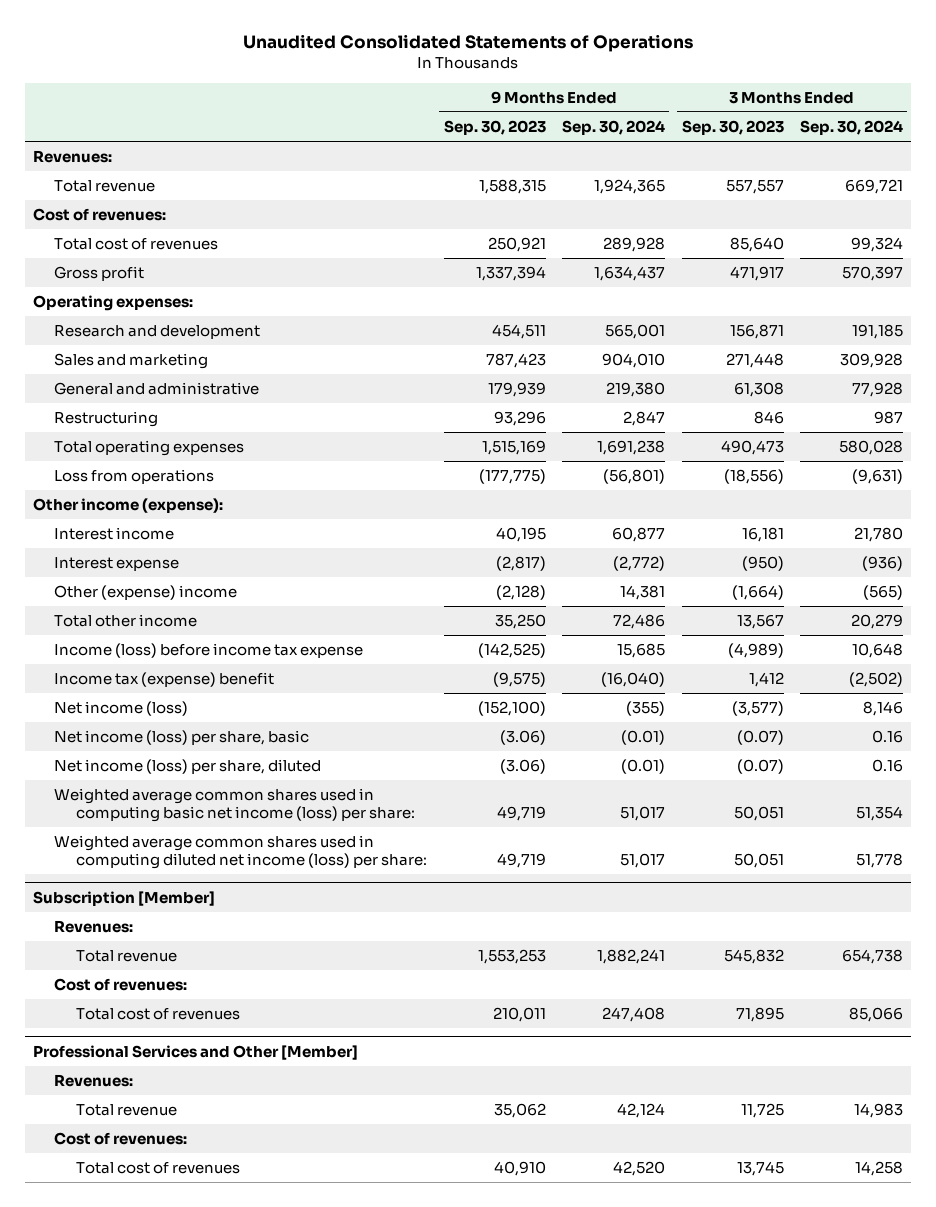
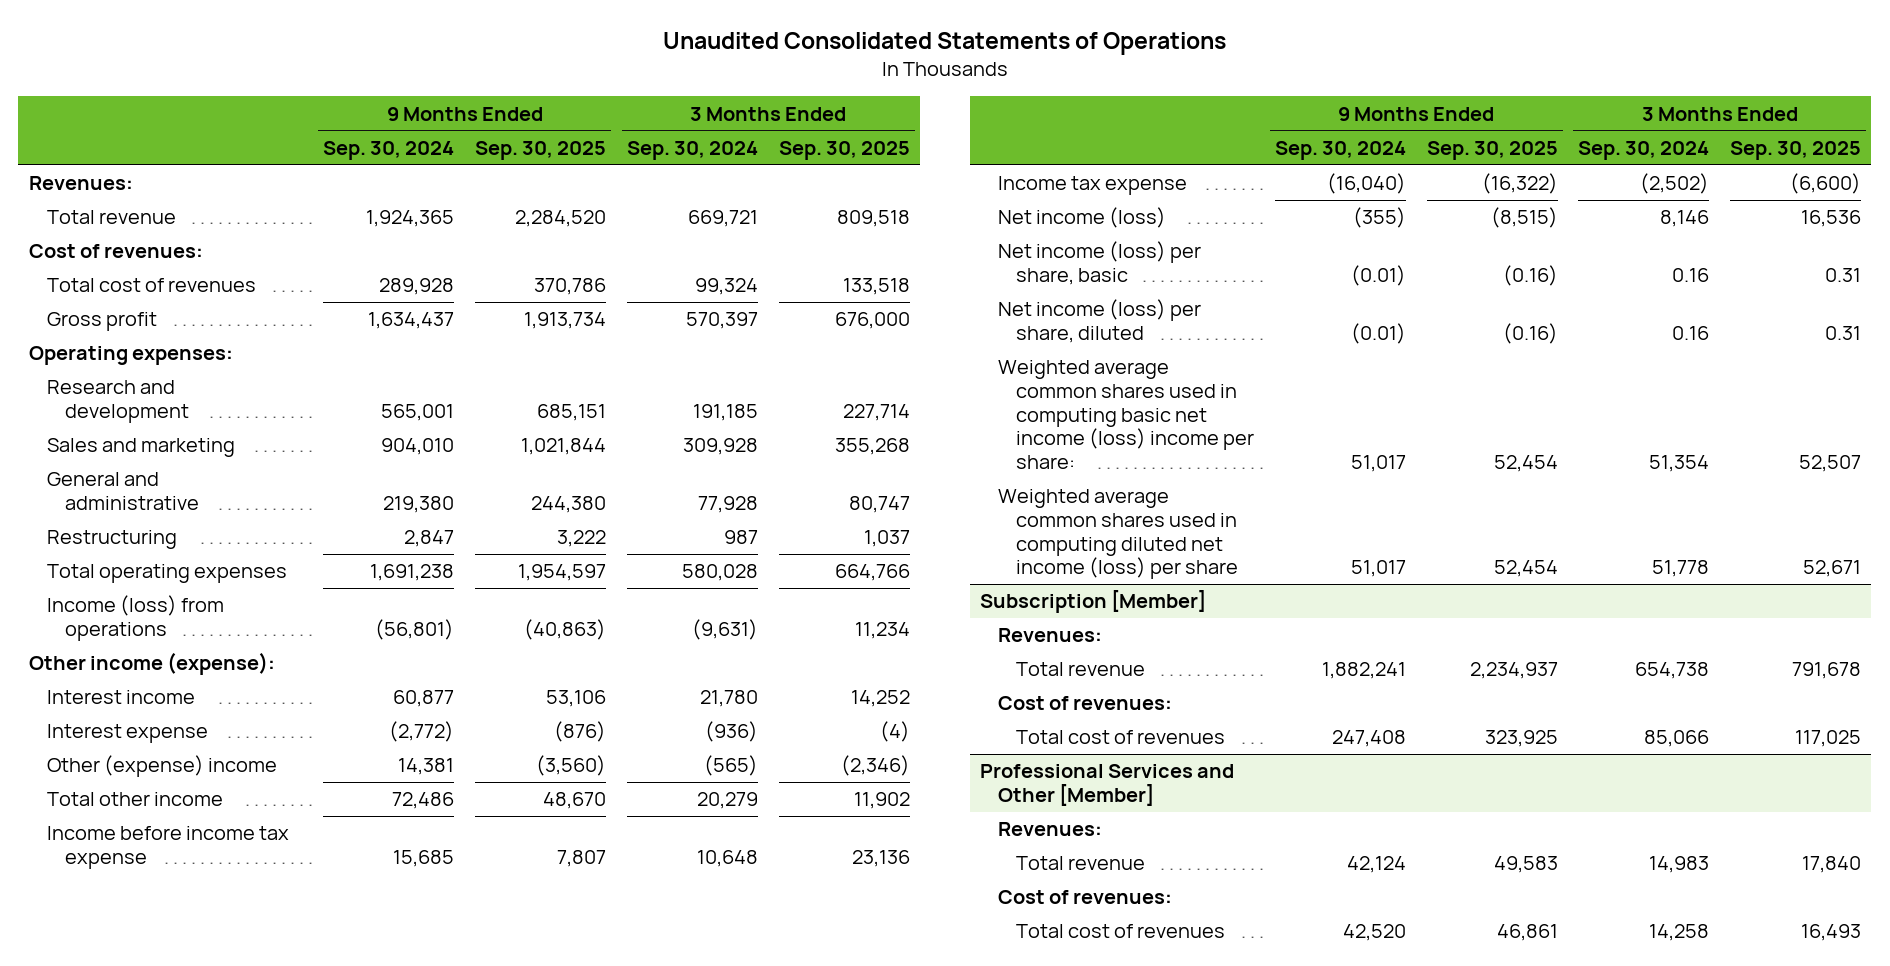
[443,119,546,135] Sep. 30, 2023 -> none
[681,119,784,135] Sep. 30, 2023 -> none
none -> [475,141,607,161] Sep. 30, 2025
none -> [778,141,910,161] Sep. 30, 2025
[54,469,215,485] Loss from operations -> [46,595,224,642] Income (loss) from operations
[54,643,364,659] Income (loss) before income tax expense -> [46,826,289,870] Income before income tax expense
[54,672,275,688] Income tax (expense) benefit -> [998,176,1188,196] Income tax expense
[54,788,415,822] Weighted average common shares used in computing basic net income (loss) per share: -> [998,360,1255,470] Weighted average common shares used in computing basic net income (loss) income per share:
[54,835,427,869] Weighted average common shares used in computing diluted net income (loss) per share: -> [998,489,1239,580] Weighted average common shares used in computing diluted net income (loss) per share

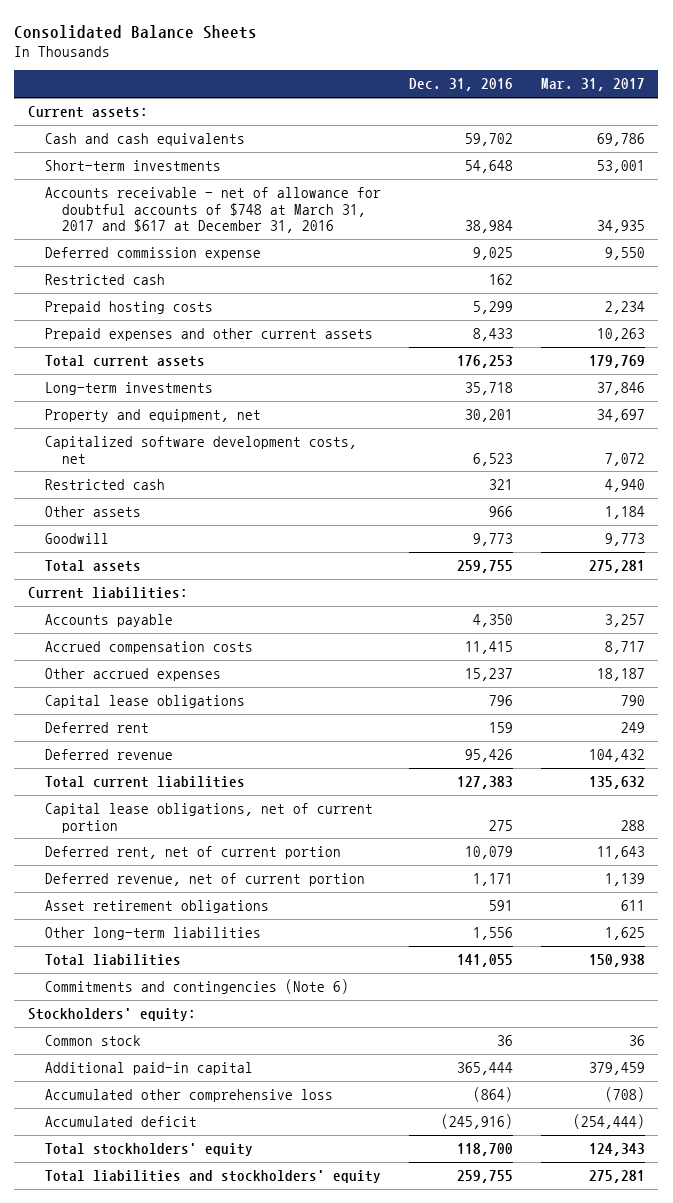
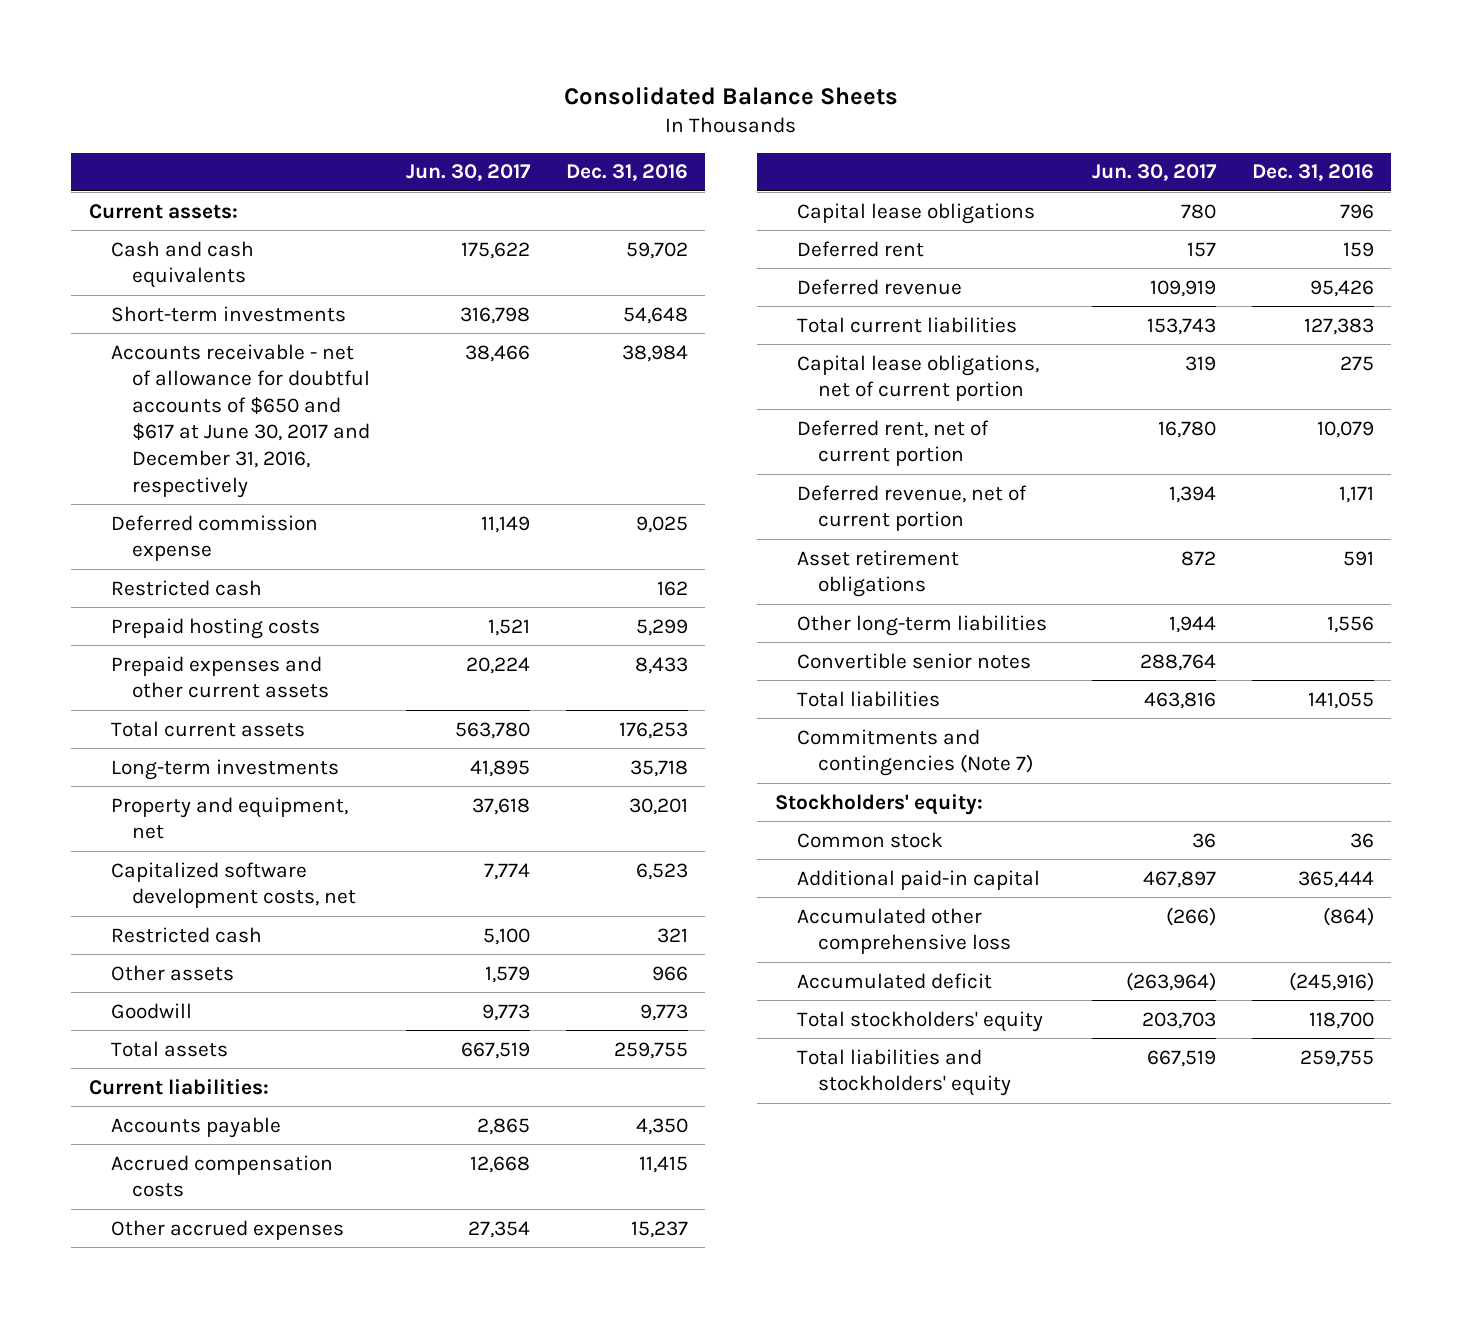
[540,78,645,92] Mar. 31, 2017 -> none
none -> [406,164,532,182] Jun. 30, 2017
[45,186,382,234] Accounts receivable - net of allowance for doubtful accounts of $748 at March 31, 2017 and $617 at December 31, 2016 -> [110,343,371,498] Accounts receivable - net of allowance for doubtful accounts of $650 and $617 at June 30, 2017 and December 31, 2016, respectively
none -> [796,652,1031,669] Convertible senior notes
[45,978,350,994] Commitments and contingencies (Note 6) -> [796,728,1034,777] Commitments and contingencies (Note 7)

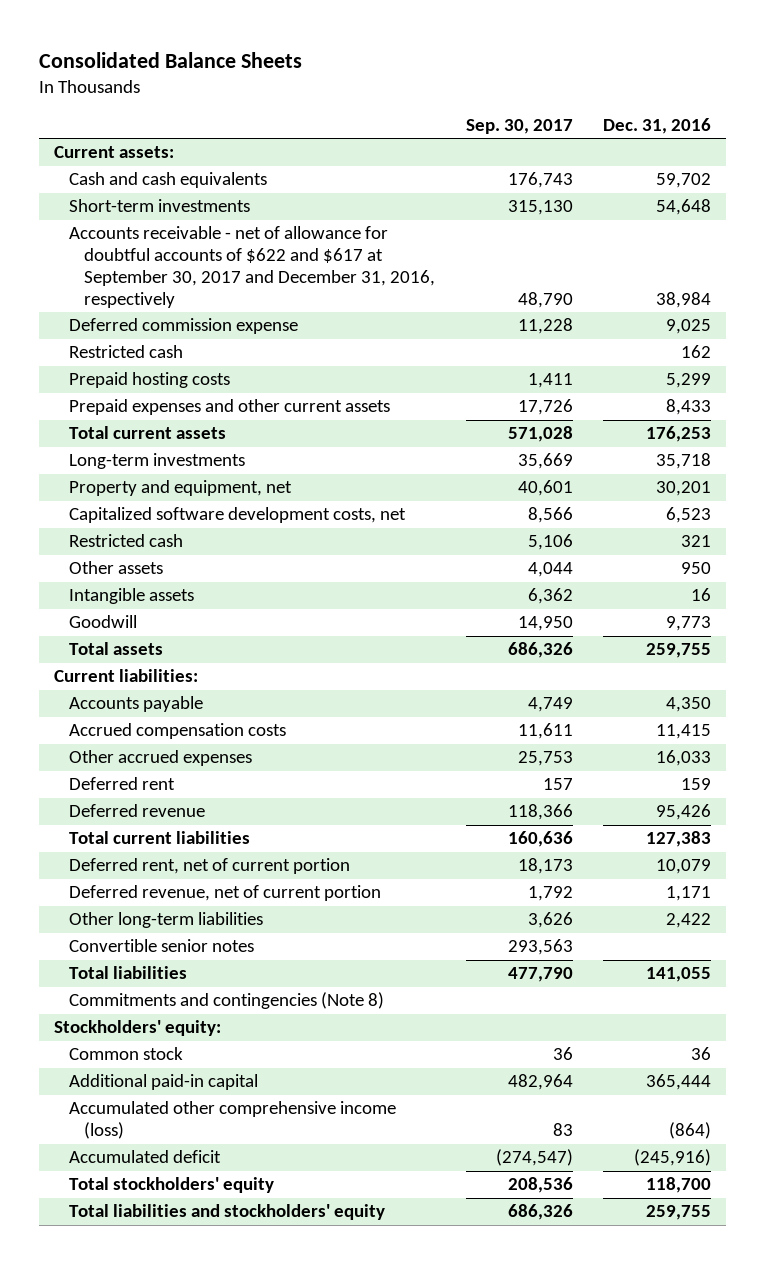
[406,164,532,182] Jun. 30, 2017 -> none
none -> [465,118,573,134] Sep. 30, 2017
[110,343,371,498] Accounts receivable - net of allowance for doubtful accounts of $650 and $617 at June 30, 2017 and December 31, 2016, respectively -> [69,226,436,309] Accounts receivable - net of allowance for doubtful accounts of $622 and $617 at September 30, 2017 and December 31, 2016, respectively
[651,965,688,981] 966 -> [680,562,711,575] 950
none -> [69,588,195,605] Intangible assets
[796,202,1035,224] Capital lease obligations -> none
[630,1220,688,1238] 15,237 -> [655,750,711,767] 16,033
[796,354,1039,402] Capital lease obligations, net of current portion -> none
[796,549,959,598] Asset retirement obligations -> none
[1326,615,1374,633] 1,556 -> [665,913,711,929] 2,422
[796,728,1034,777] Commitments and contingencies (Note 7) -> [69,992,385,1010] Commitments and contingencies (Note 8)
[796,907,1012,955] Accumulated other comprehensive loss -> [69,1101,397,1140] Accumulated other comprehensive income (loss)

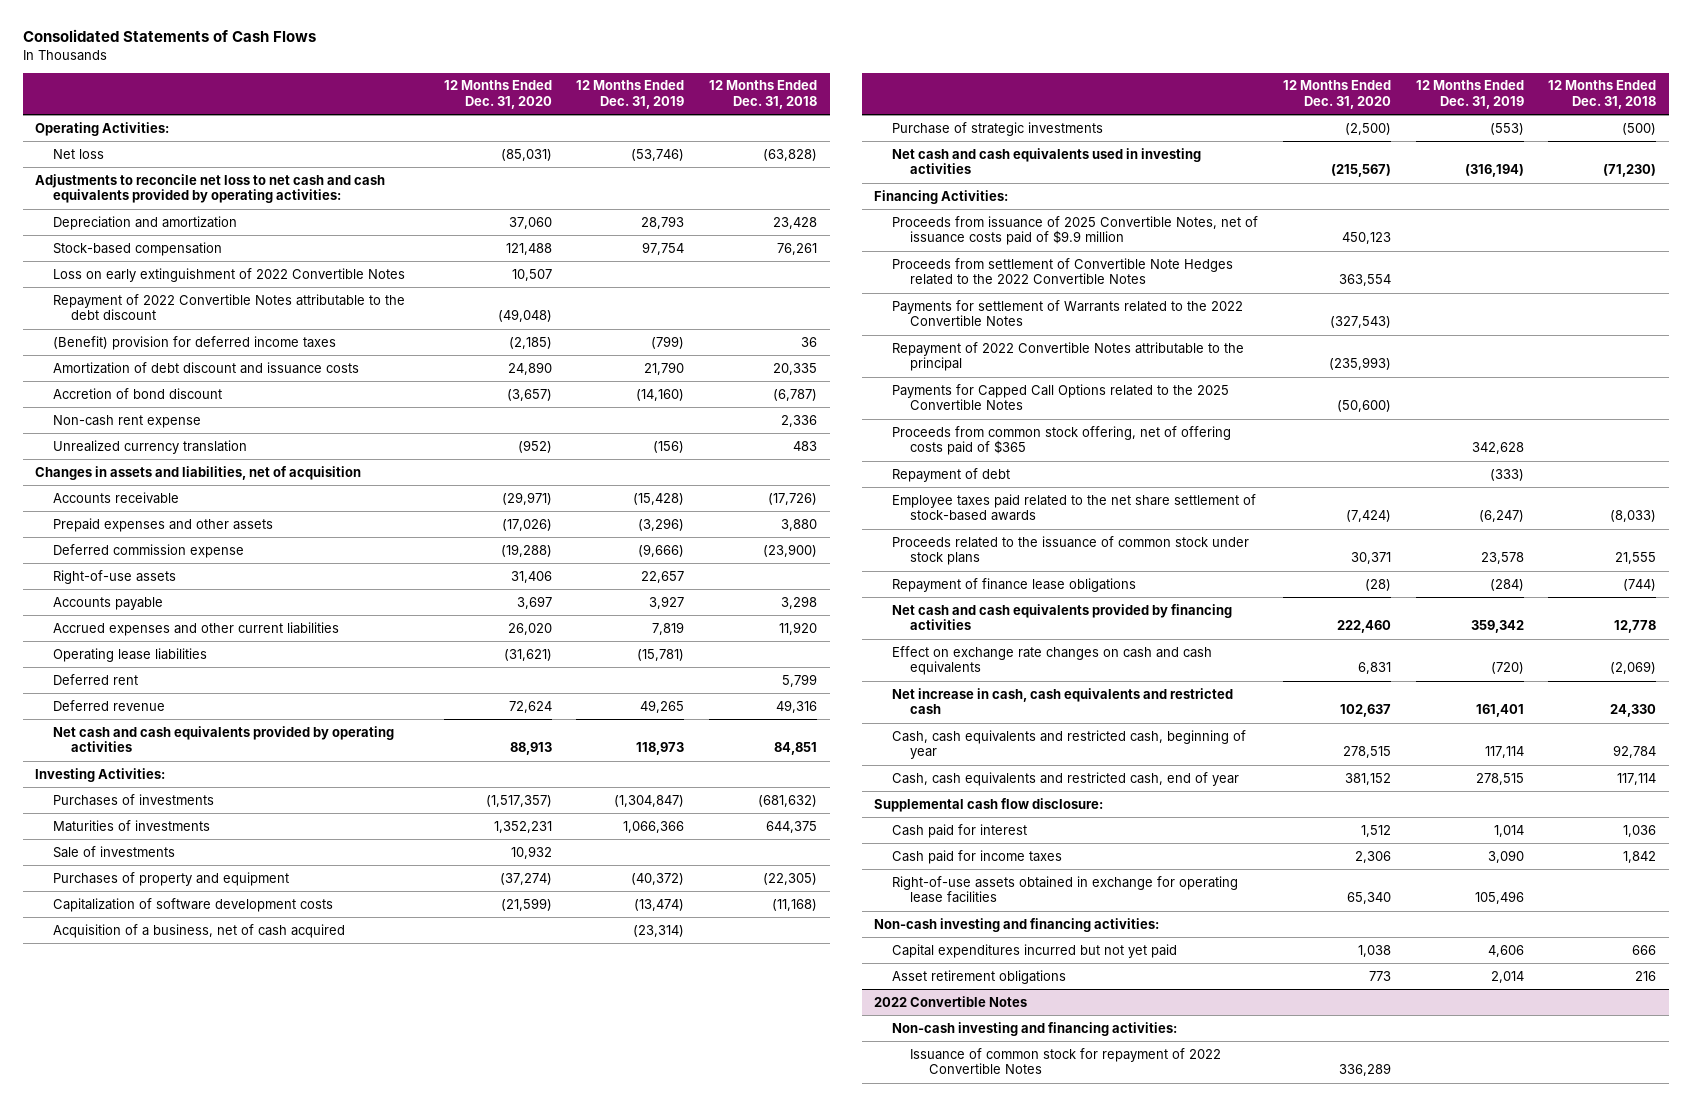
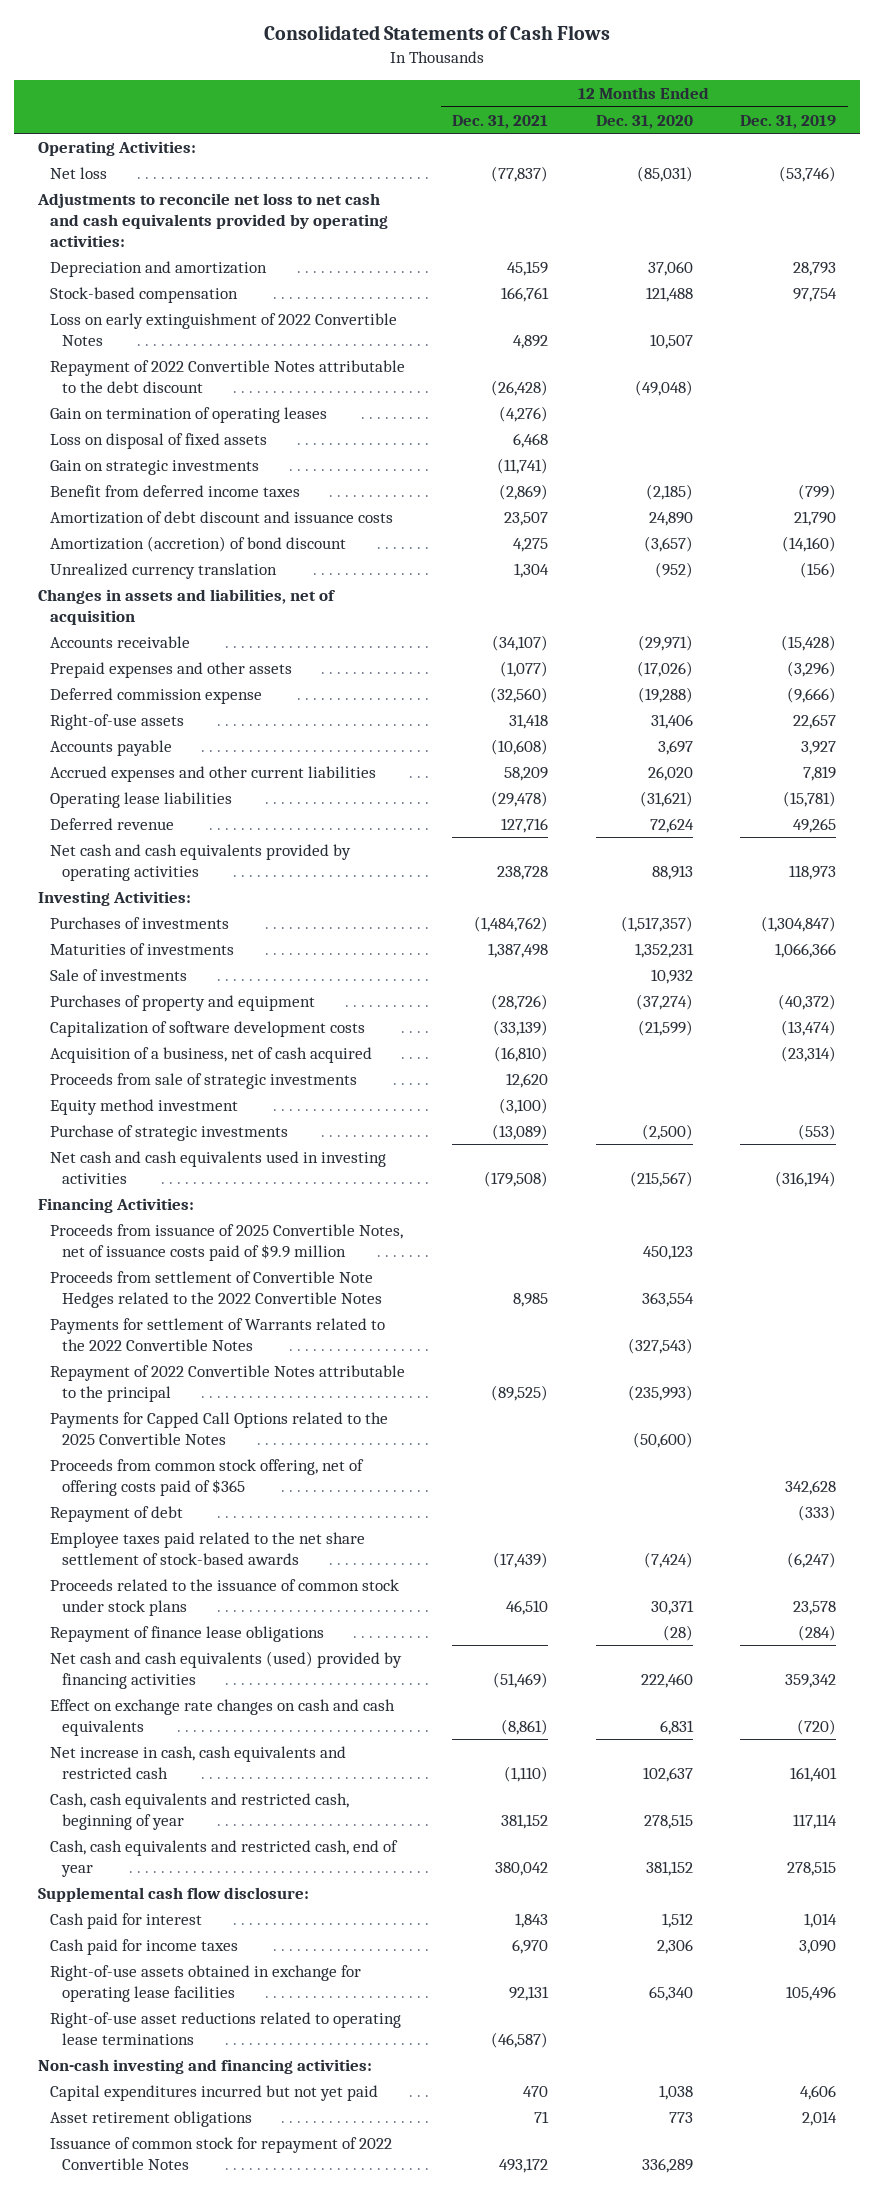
[709,80,818,110] 12 Months Ended Dec. 31, 2018 -> none
none -> [452,114,549,129] Dec. 31, 2021
none -> [49,406,327,423] Gain on termination of operating leases
none -> [49,432,267,449] Loss on disposal of fixed assets
none -> [49,459,259,475] Gain on strategic investments
[53,335,337,350] (Benefit) provision for deferred income taxes -> [49,484,300,497] Benefit from deferred income taxes
[53,414,202,428] Non-cash rent expense -> none
[53,387,223,399] Accretion of bond discount -> [49,535,346,552] Amortization (accretion) of bond discount
[53,673,139,685] Deferred rent -> none
none -> [49,1072,357,1089] Proceeds from sale of strategic investments
none -> [49,1098,238,1115] Equity method investment
[892,603,1233,631] Net cash and cash equivalents provided by financing activities -> [49,1650,402,1689] Net cash and cash equivalents (used) provided by financing activities
none -> [49,2011,401,2045] Right-of-use asset reductions related to operating lease terminations
[873,995,1027,1007] 2022 Convertible Notes -> none
[892,1021,1178,1036] Non-cash investing and financing activities: -> none

